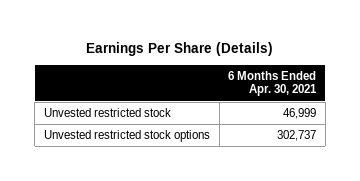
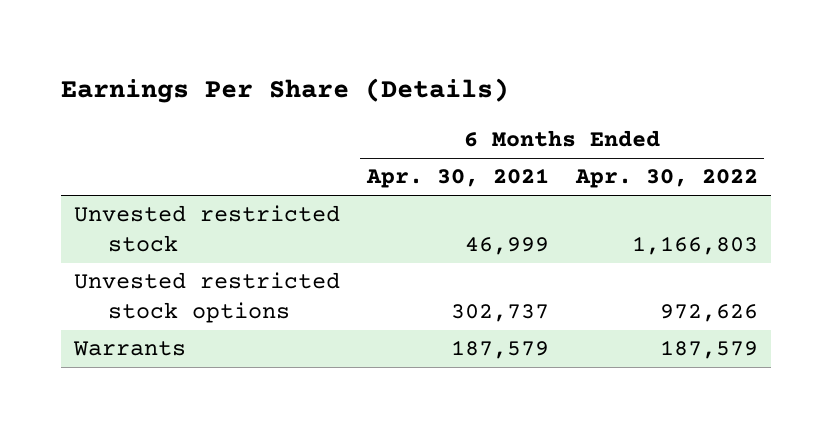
none -> [574,169,758,189] Apr. 30, 2022
none -> [73,341,187,357] Warrants

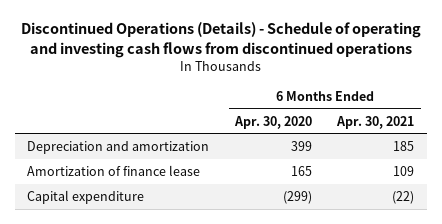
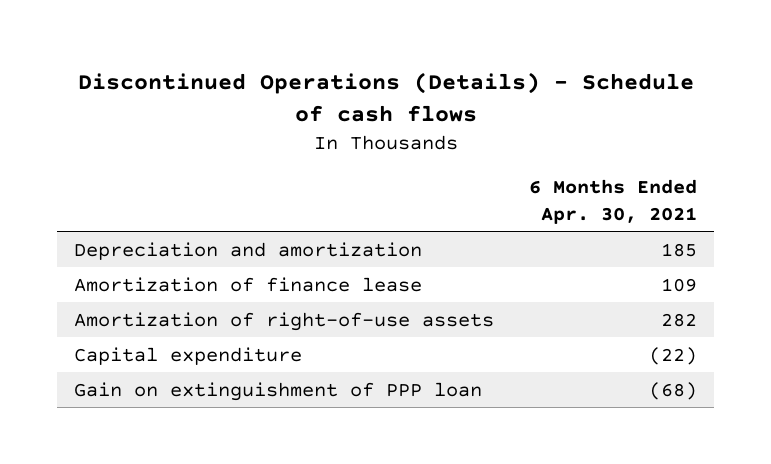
[20,22,421,59] Discontinued Operations (Details) - Schedule of operating and investing cash flows from discontinued operations -> [77,72,694,123] Discontinued Operations (Details) - Schedule of cash flows
[233,115,312,129] Apr. 30, 2020 -> none
none -> [74,311,495,331] Amortization of right-of-use assets
none -> [74,381,483,401] Gain on extinguishment of PPP loan

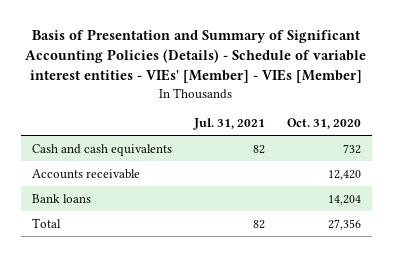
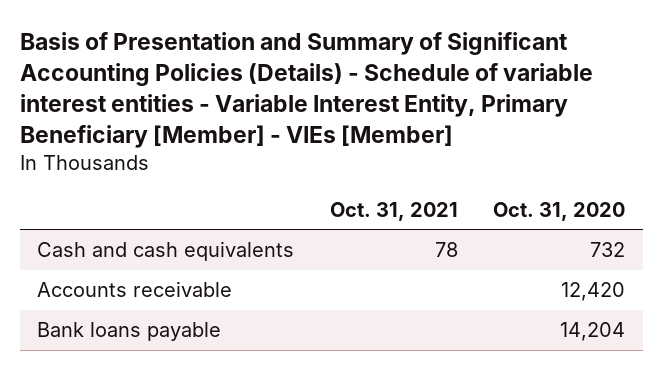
[25,29,367,84] Basis of Presentation and Summary of Significant Accounting Policies (Details) - Schedule of variable interest entities - VIEs' [Member] - VIEs [Member] -> [19,32,593,149] Basis of Presentation and Summary of Significant Accounting Policies (Details) - Schedule of variable interest entities - Variable Interest Entity, Primary Beneficiary [Member] - VIEs [Member]
[192,118,265,131] Jul. 31, 2021 -> none
none -> [329,201,458,221] Oct. 31, 2021
[31,217,61,228] Total -> none
[31,193,91,203] Bank loans -> [37,322,222,342] Bank loans payable

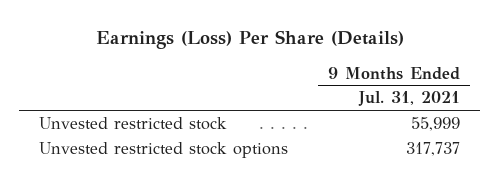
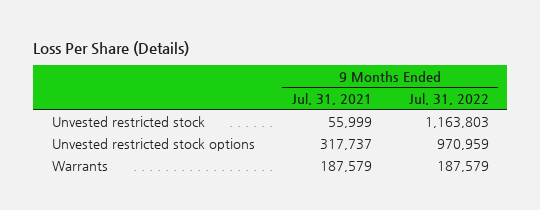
[95,30,404,50] Earnings (Loss) Per Share (Details) -> [32,40,189,56] Loss Per Share (Details)
none -> [408,92,489,105] Jul. 31, 2022
none -> [51,161,108,172] Warrants

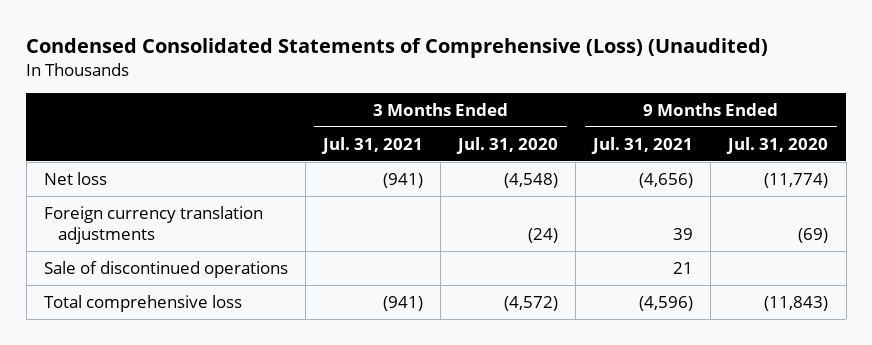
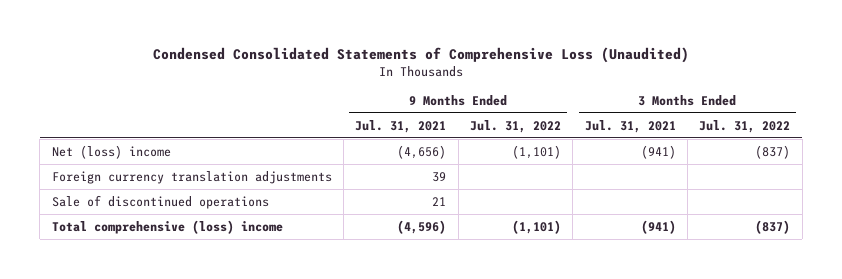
[26,37,769,58] Condensed Consolidated Statements of Comprehensive (Loss) (Unaudited) -> [153,47,690,64] Condensed Consolidated Statements of Comprehensive Loss (Unaudited)
[456,136,559,154] Jul. 31, 2020 -> none
[726,136,829,154] Jul. 31, 2020 -> none
none -> [470,119,562,133] Jul. 31, 2022
none -> [699,119,791,133] Jul. 31, 2022
[43,172,107,186] Net loss -> [51,144,171,159] Net (loss) income
[43,295,242,313] Total comprehensive loss -> [51,219,283,234] Total comprehensive (loss) income

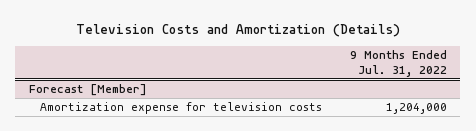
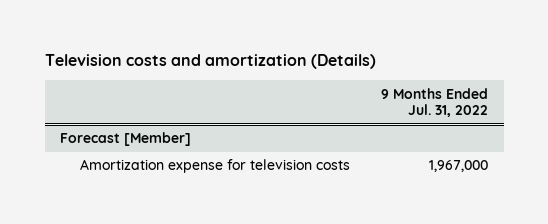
[75,23,400,37] Television Costs and Amortization (Details) -> [44,54,376,70] Television costs and amortization (Details)
[385,103,447,115] 1,204,000 -> [428,160,488,173] 1,967,000

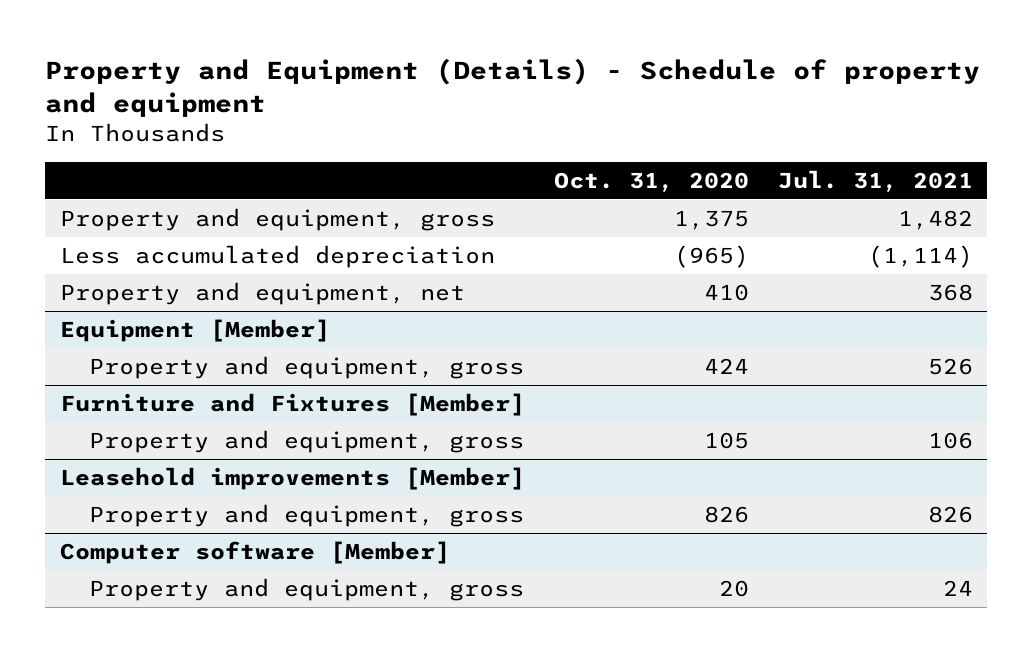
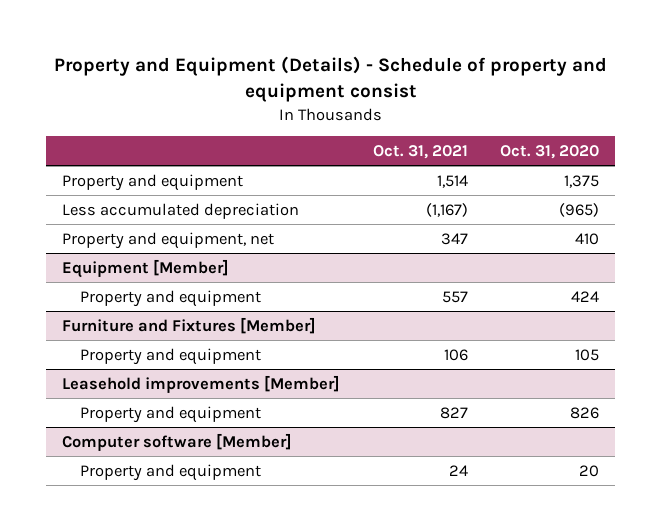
[45,57,981,117] Property and Equipment (Details) - Schedule of property and equipment -> [53,56,607,103] Property and Equipment (Details) - Schedule of property and equipment consist
[777,169,973,192] Jul. 31, 2021 -> none
none -> [372,144,468,159] Oct. 31, 2021
[59,207,495,231] Property and equipment, gross -> [61,173,243,191] Property and equipment
[88,355,524,379] Property and equipment, gross -> [79,289,261,307] Property and equipment
[88,429,524,453] Property and equipment, gross -> [79,347,261,365] Property and equipment
[88,503,524,527] Property and equipment, gross -> [79,405,261,423] Property and equipment
[88,577,524,601] Property and equipment, gross -> [79,463,261,481] Property and equipment

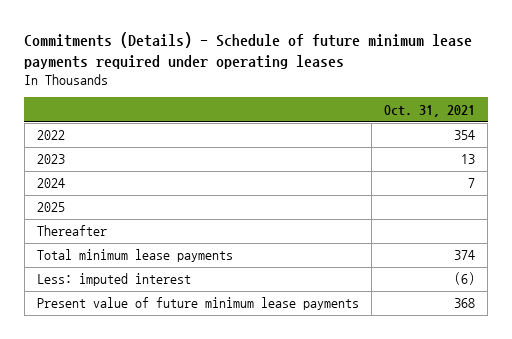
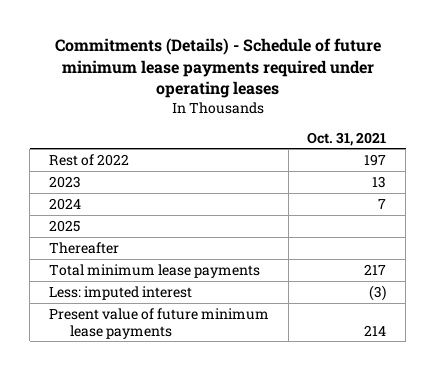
[36,130,65,141] 2022 -> [48,153,129,166] Rest of 2022
[454,130,476,141] 354 -> [364,153,387,166] 197
[454,250,476,261] 374 -> [364,263,387,275] 217
[454,272,476,286] (6) -> [369,284,387,301] (3)
[454,298,476,309] 368 -> [364,324,387,336] 214

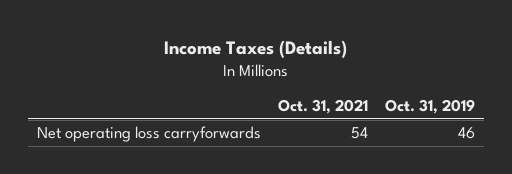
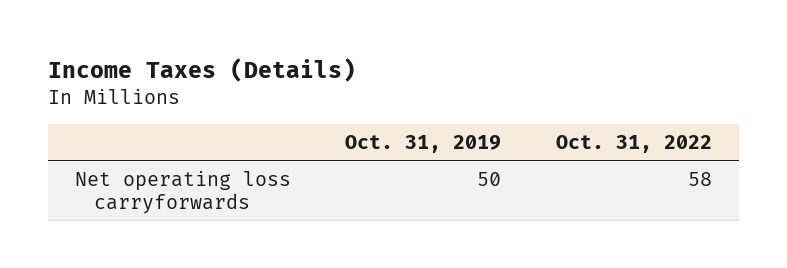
[277,99,368,115] Oct. 31, 2021 -> none
none -> [556,134,713,153] Oct. 31, 2022
[458,127,476,140] 46 -> [477,171,502,186] 50

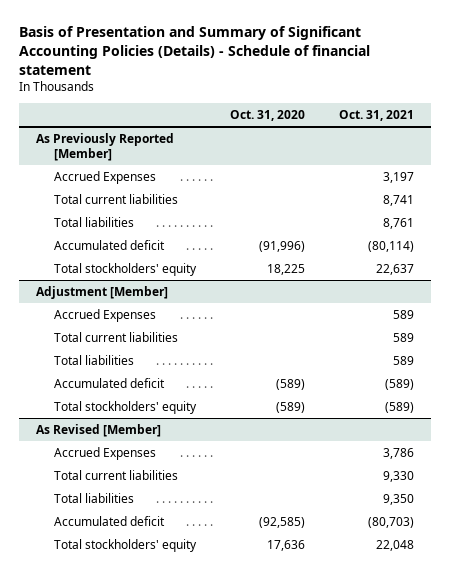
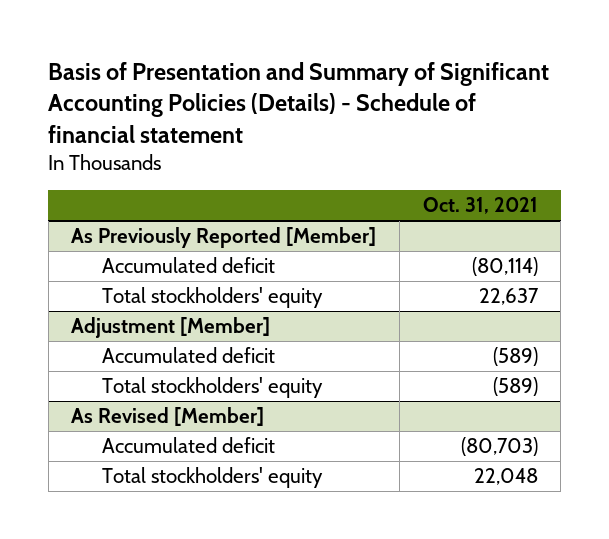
[229,109,305,121] Oct. 31, 2020 -> none
[53,171,156,185] Accrued Expenses -> none
[53,194,178,205] Total current liabilities -> none
[53,217,134,228] Total liabilities -> none
[53,309,156,323] Accrued Expenses -> none
[53,332,178,343] Total current liabilities -> none
[53,355,134,366] Total liabilities -> none
[53,447,156,461] Accrued Expenses -> none
[53,470,178,481] Total current liabilities -> none
[53,493,134,504] Total liabilities -> none

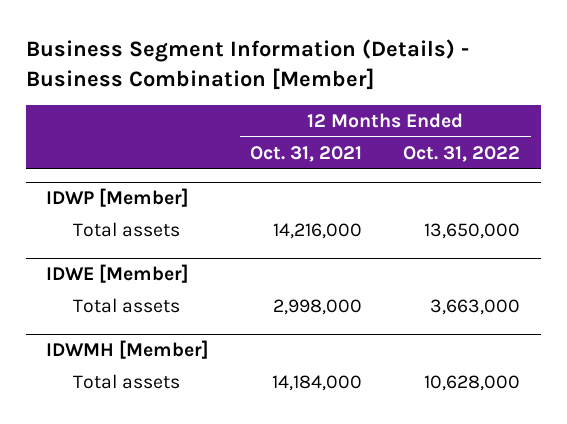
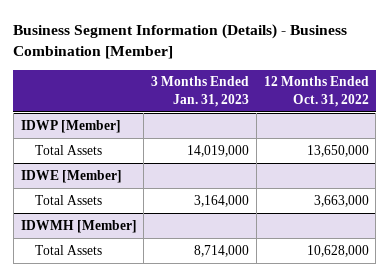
[250,145,363,162] Oct. 31, 2021 -> none
none -> [151,76,250,107] 3 Months Ended Jan. 31, 2023
[72,221,180,237] Total assets -> [34,144,102,155] Total Assets
[72,297,180,313] Total assets -> [34,194,102,205] Total Assets
[72,373,180,389] Total assets -> [34,244,102,255] Total Assets

